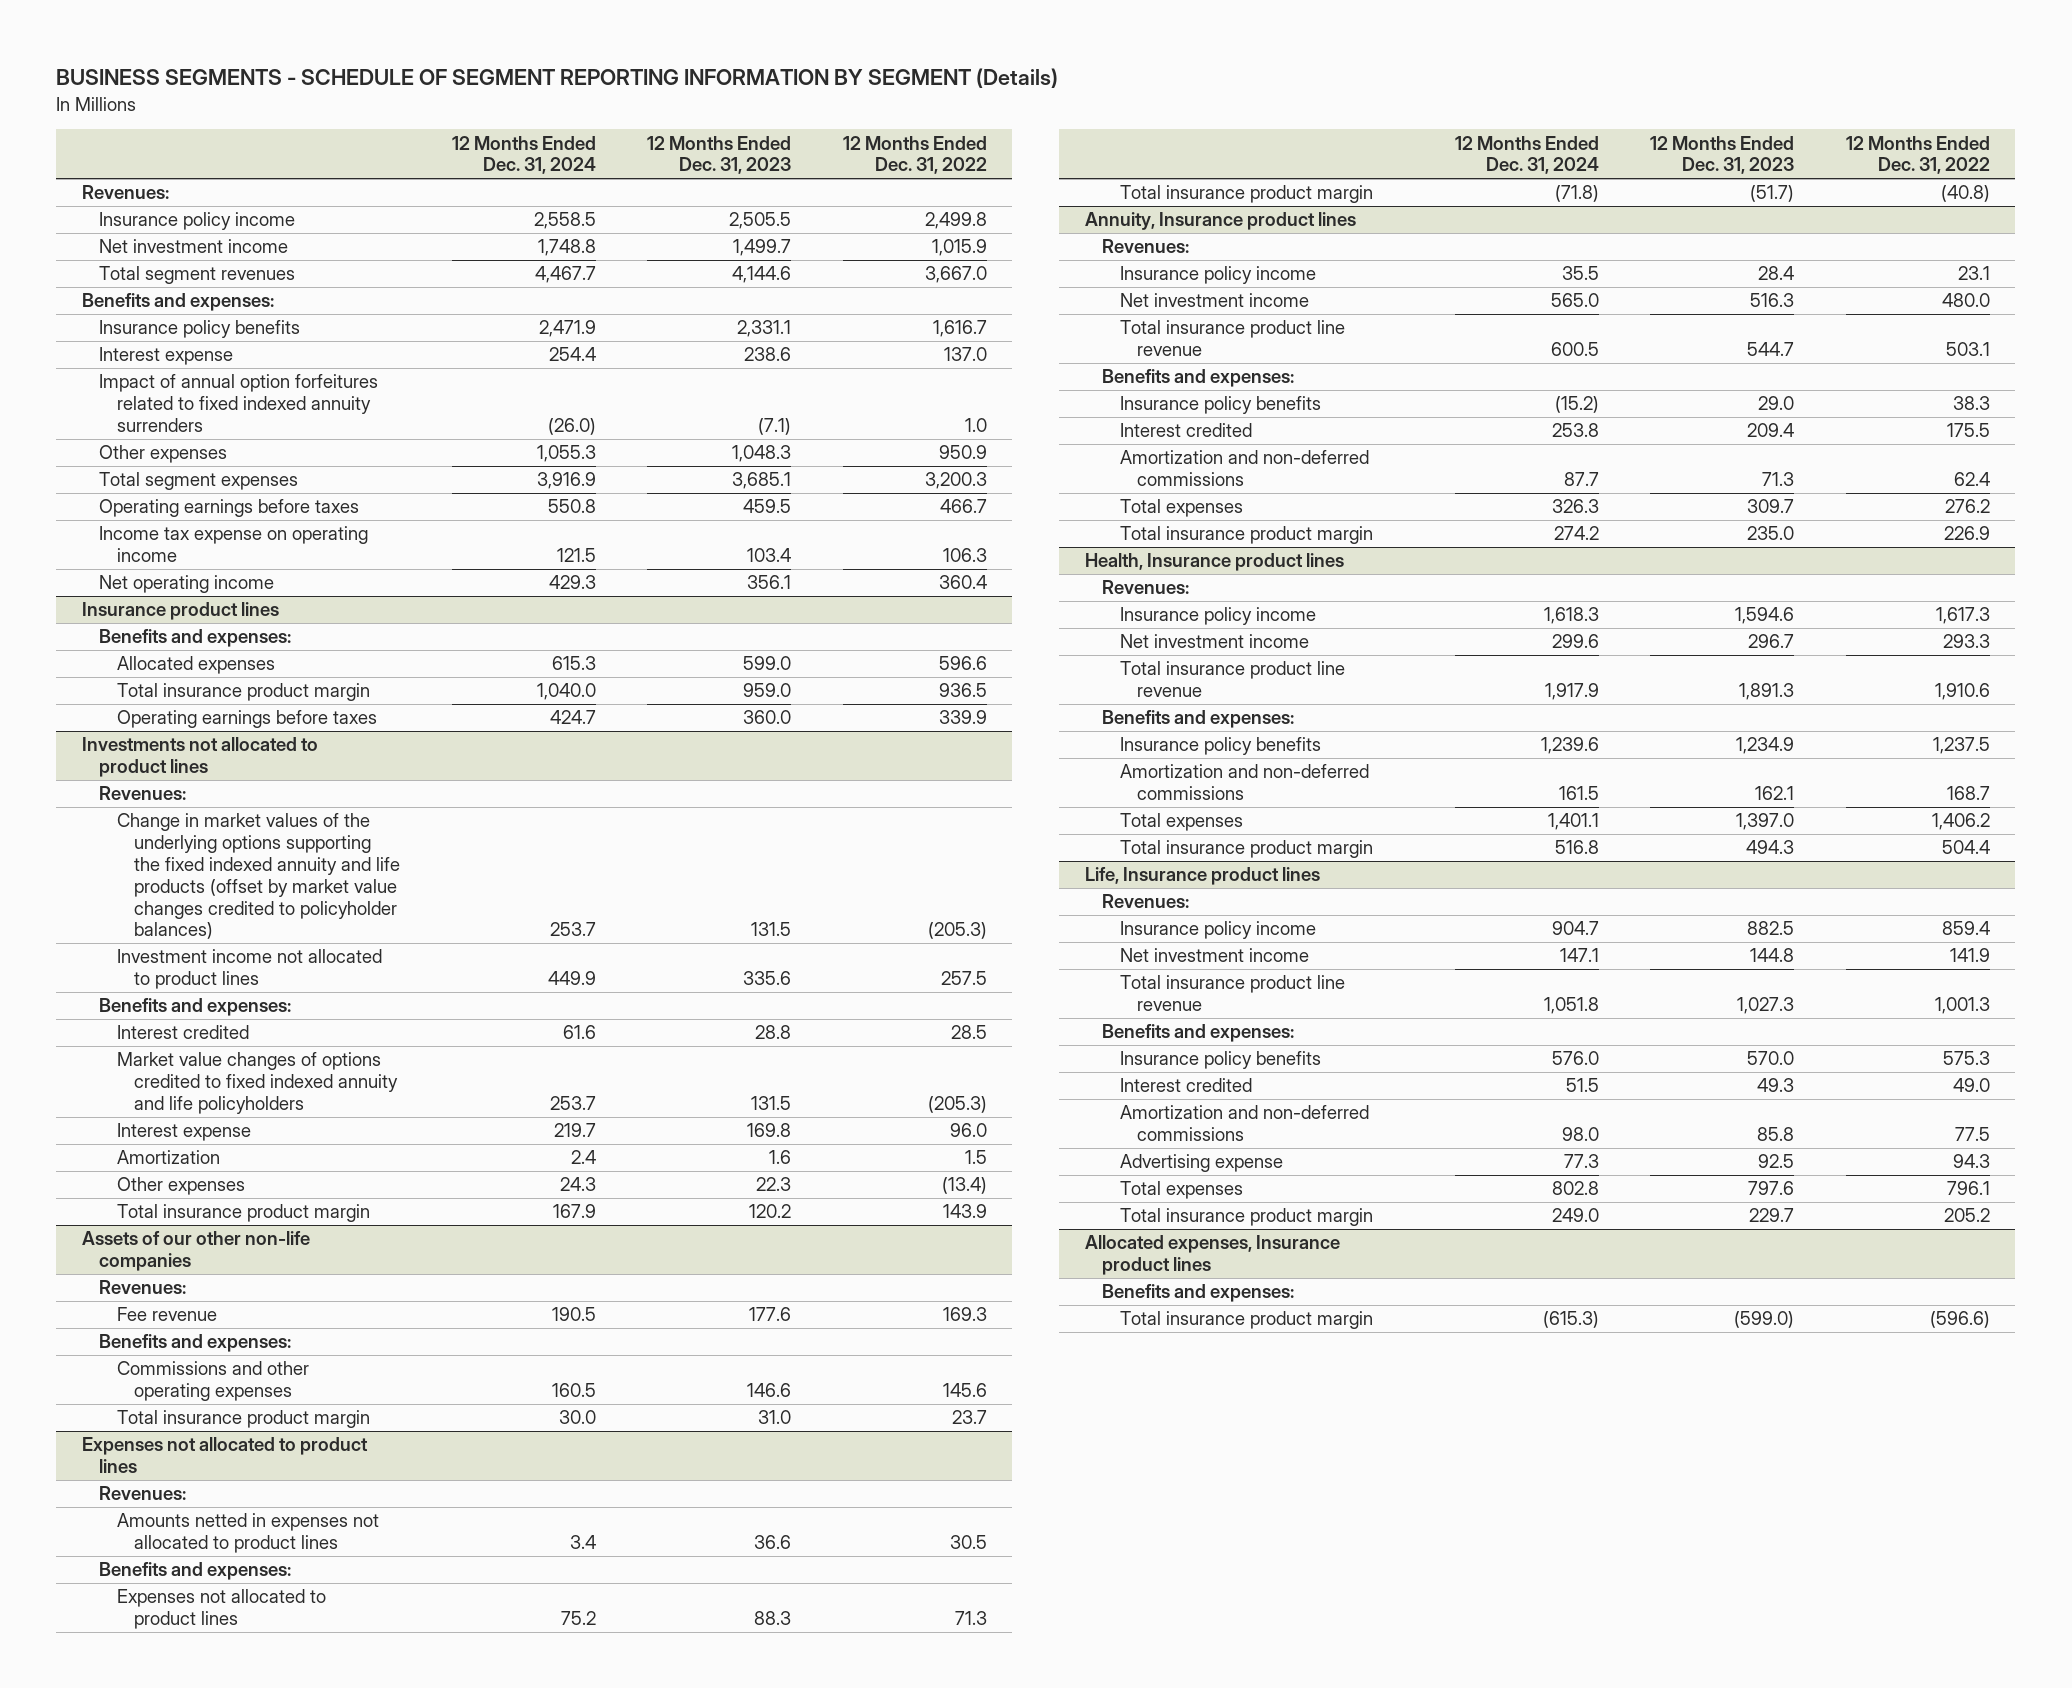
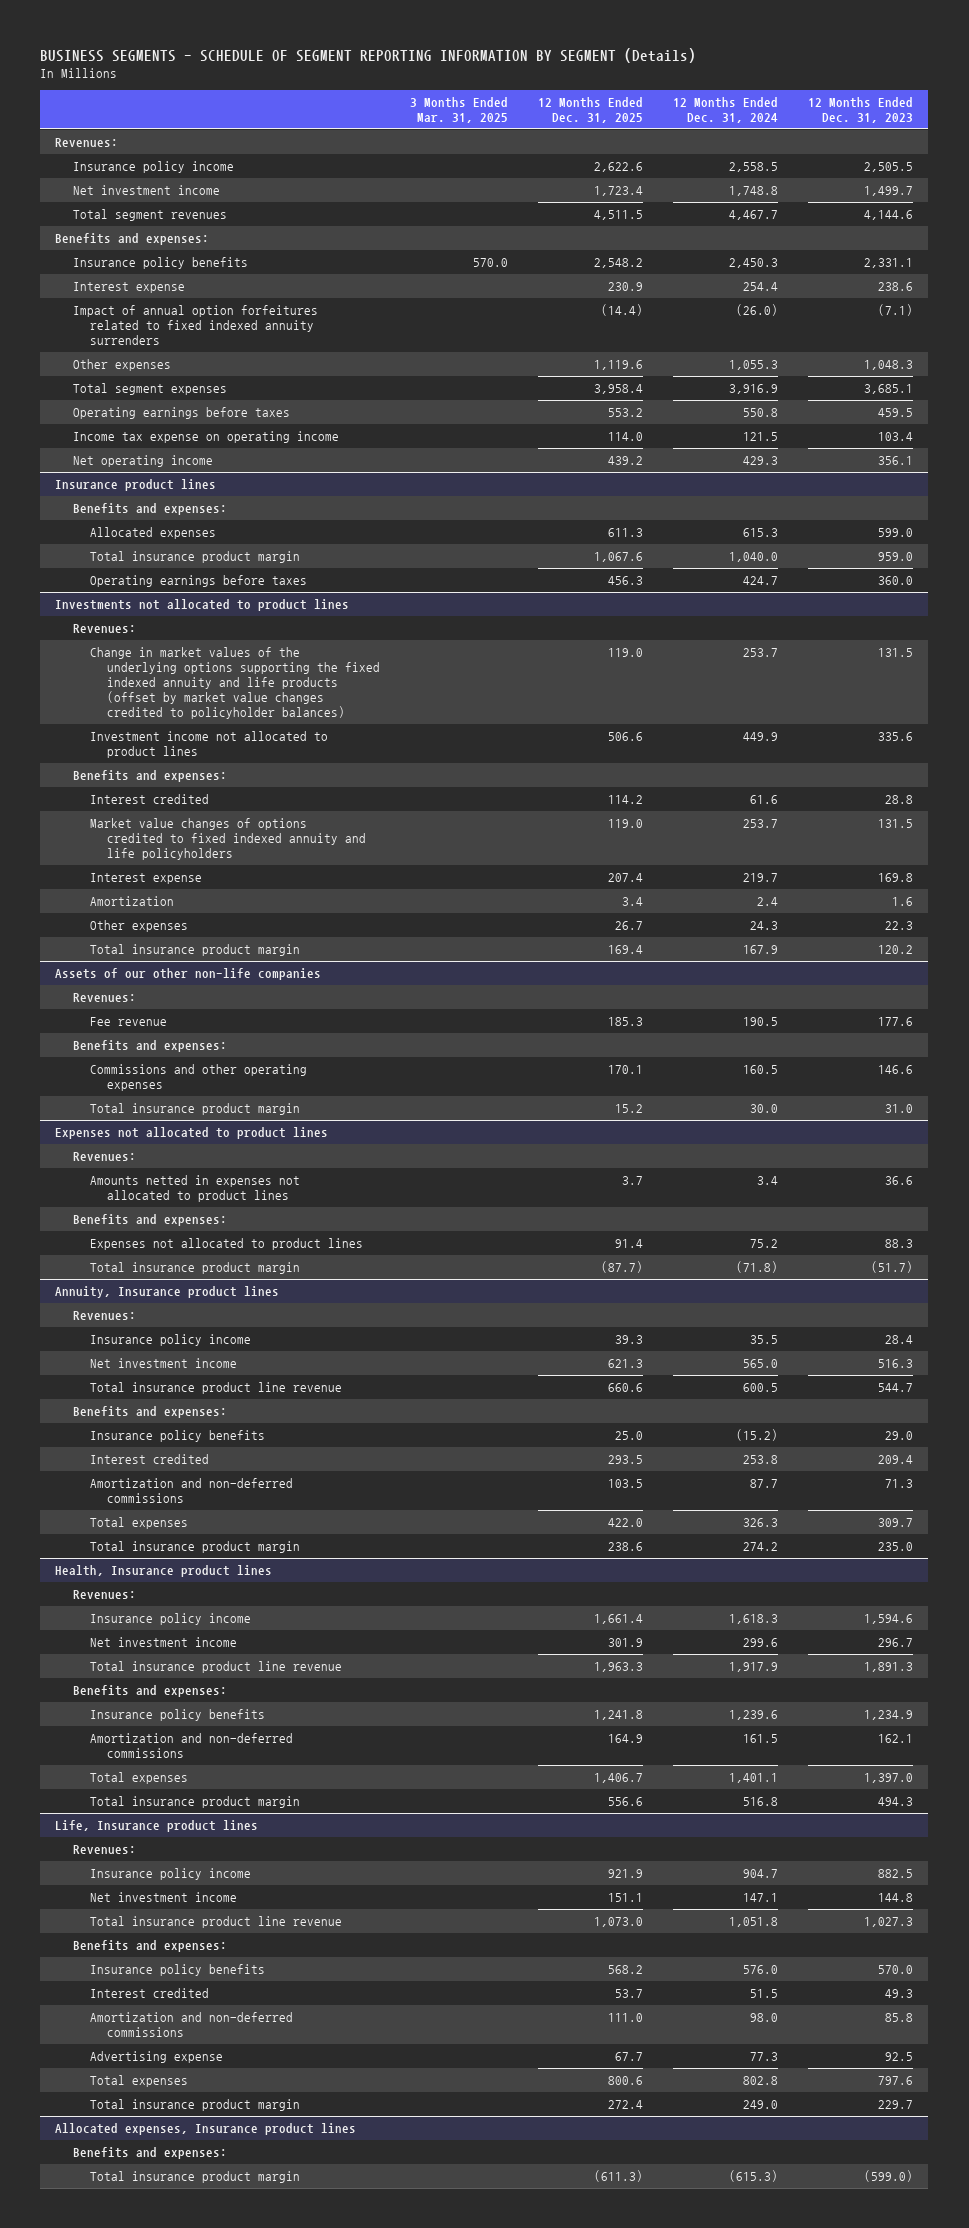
[842,135,987,175] 12 Months Ended Dec. 31, 2022 -> none
none -> [409,96,508,123] 3 Months Ended Mar. 31, 2025
none -> [538,96,644,123] 12 Months Ended Dec. 31, 2025
[538,320,596,338] 2,471.9 -> [729,258,779,269] 2,450.3

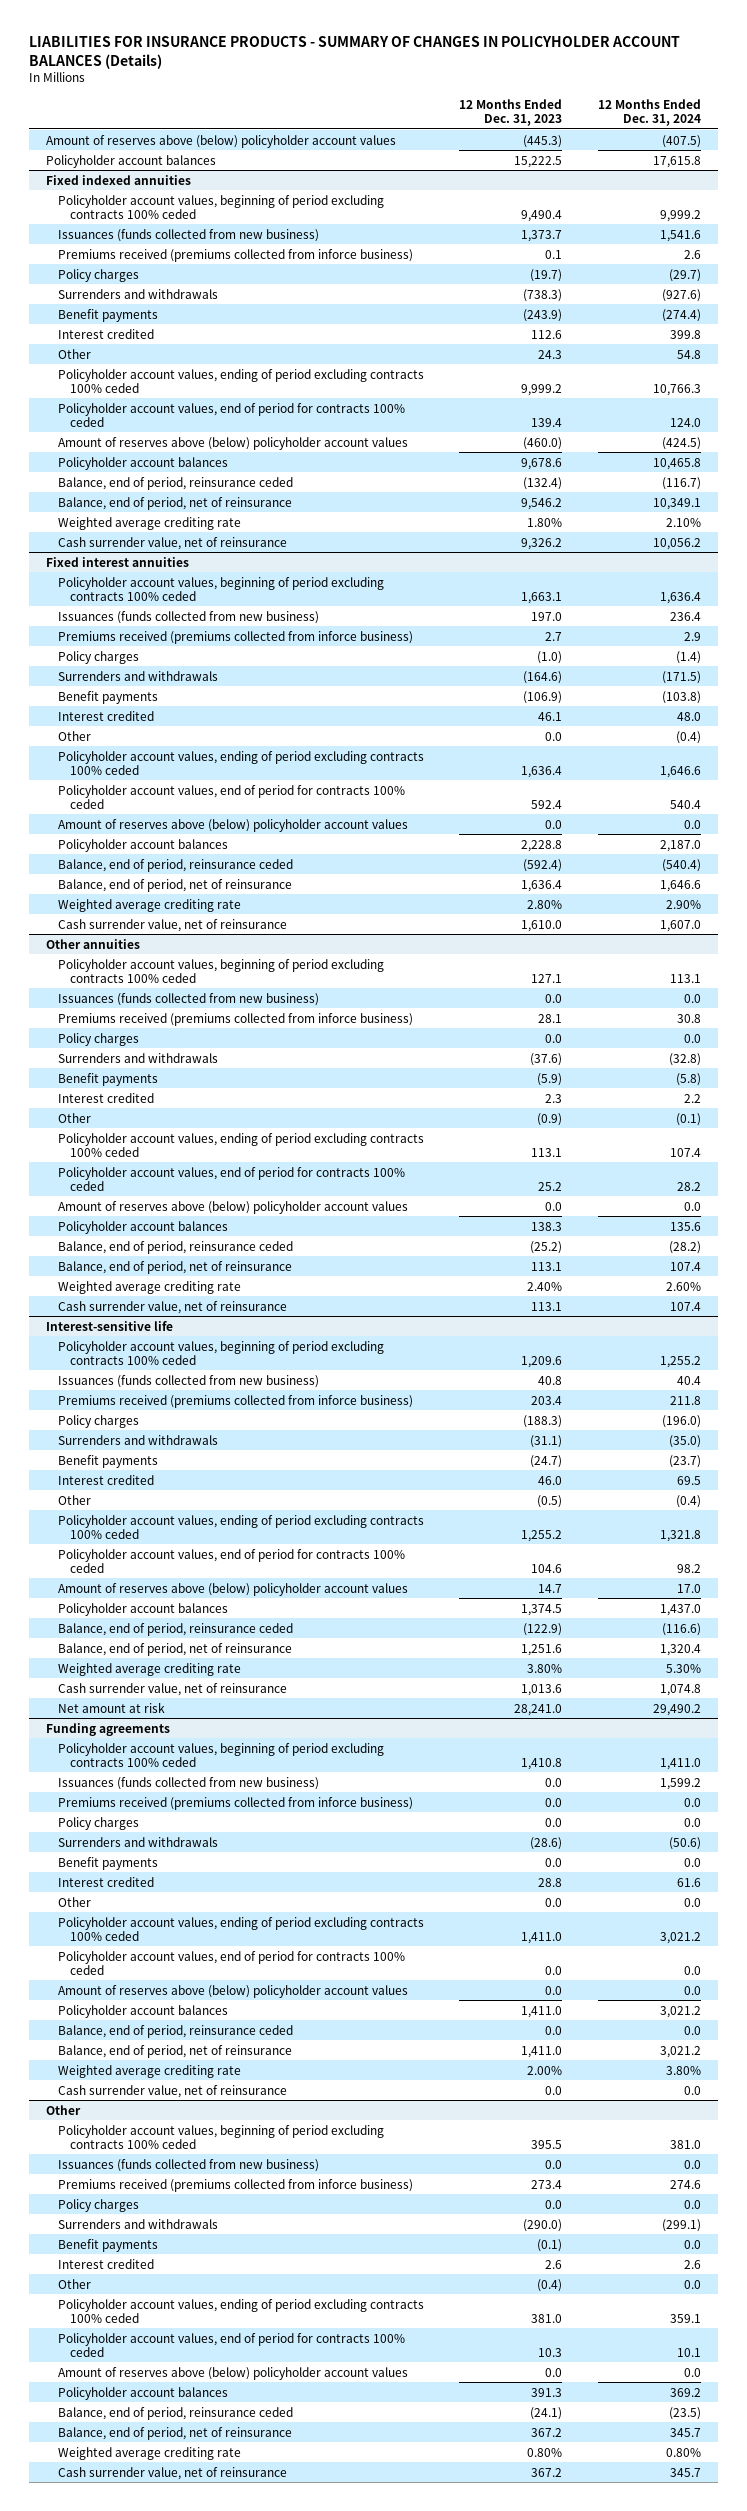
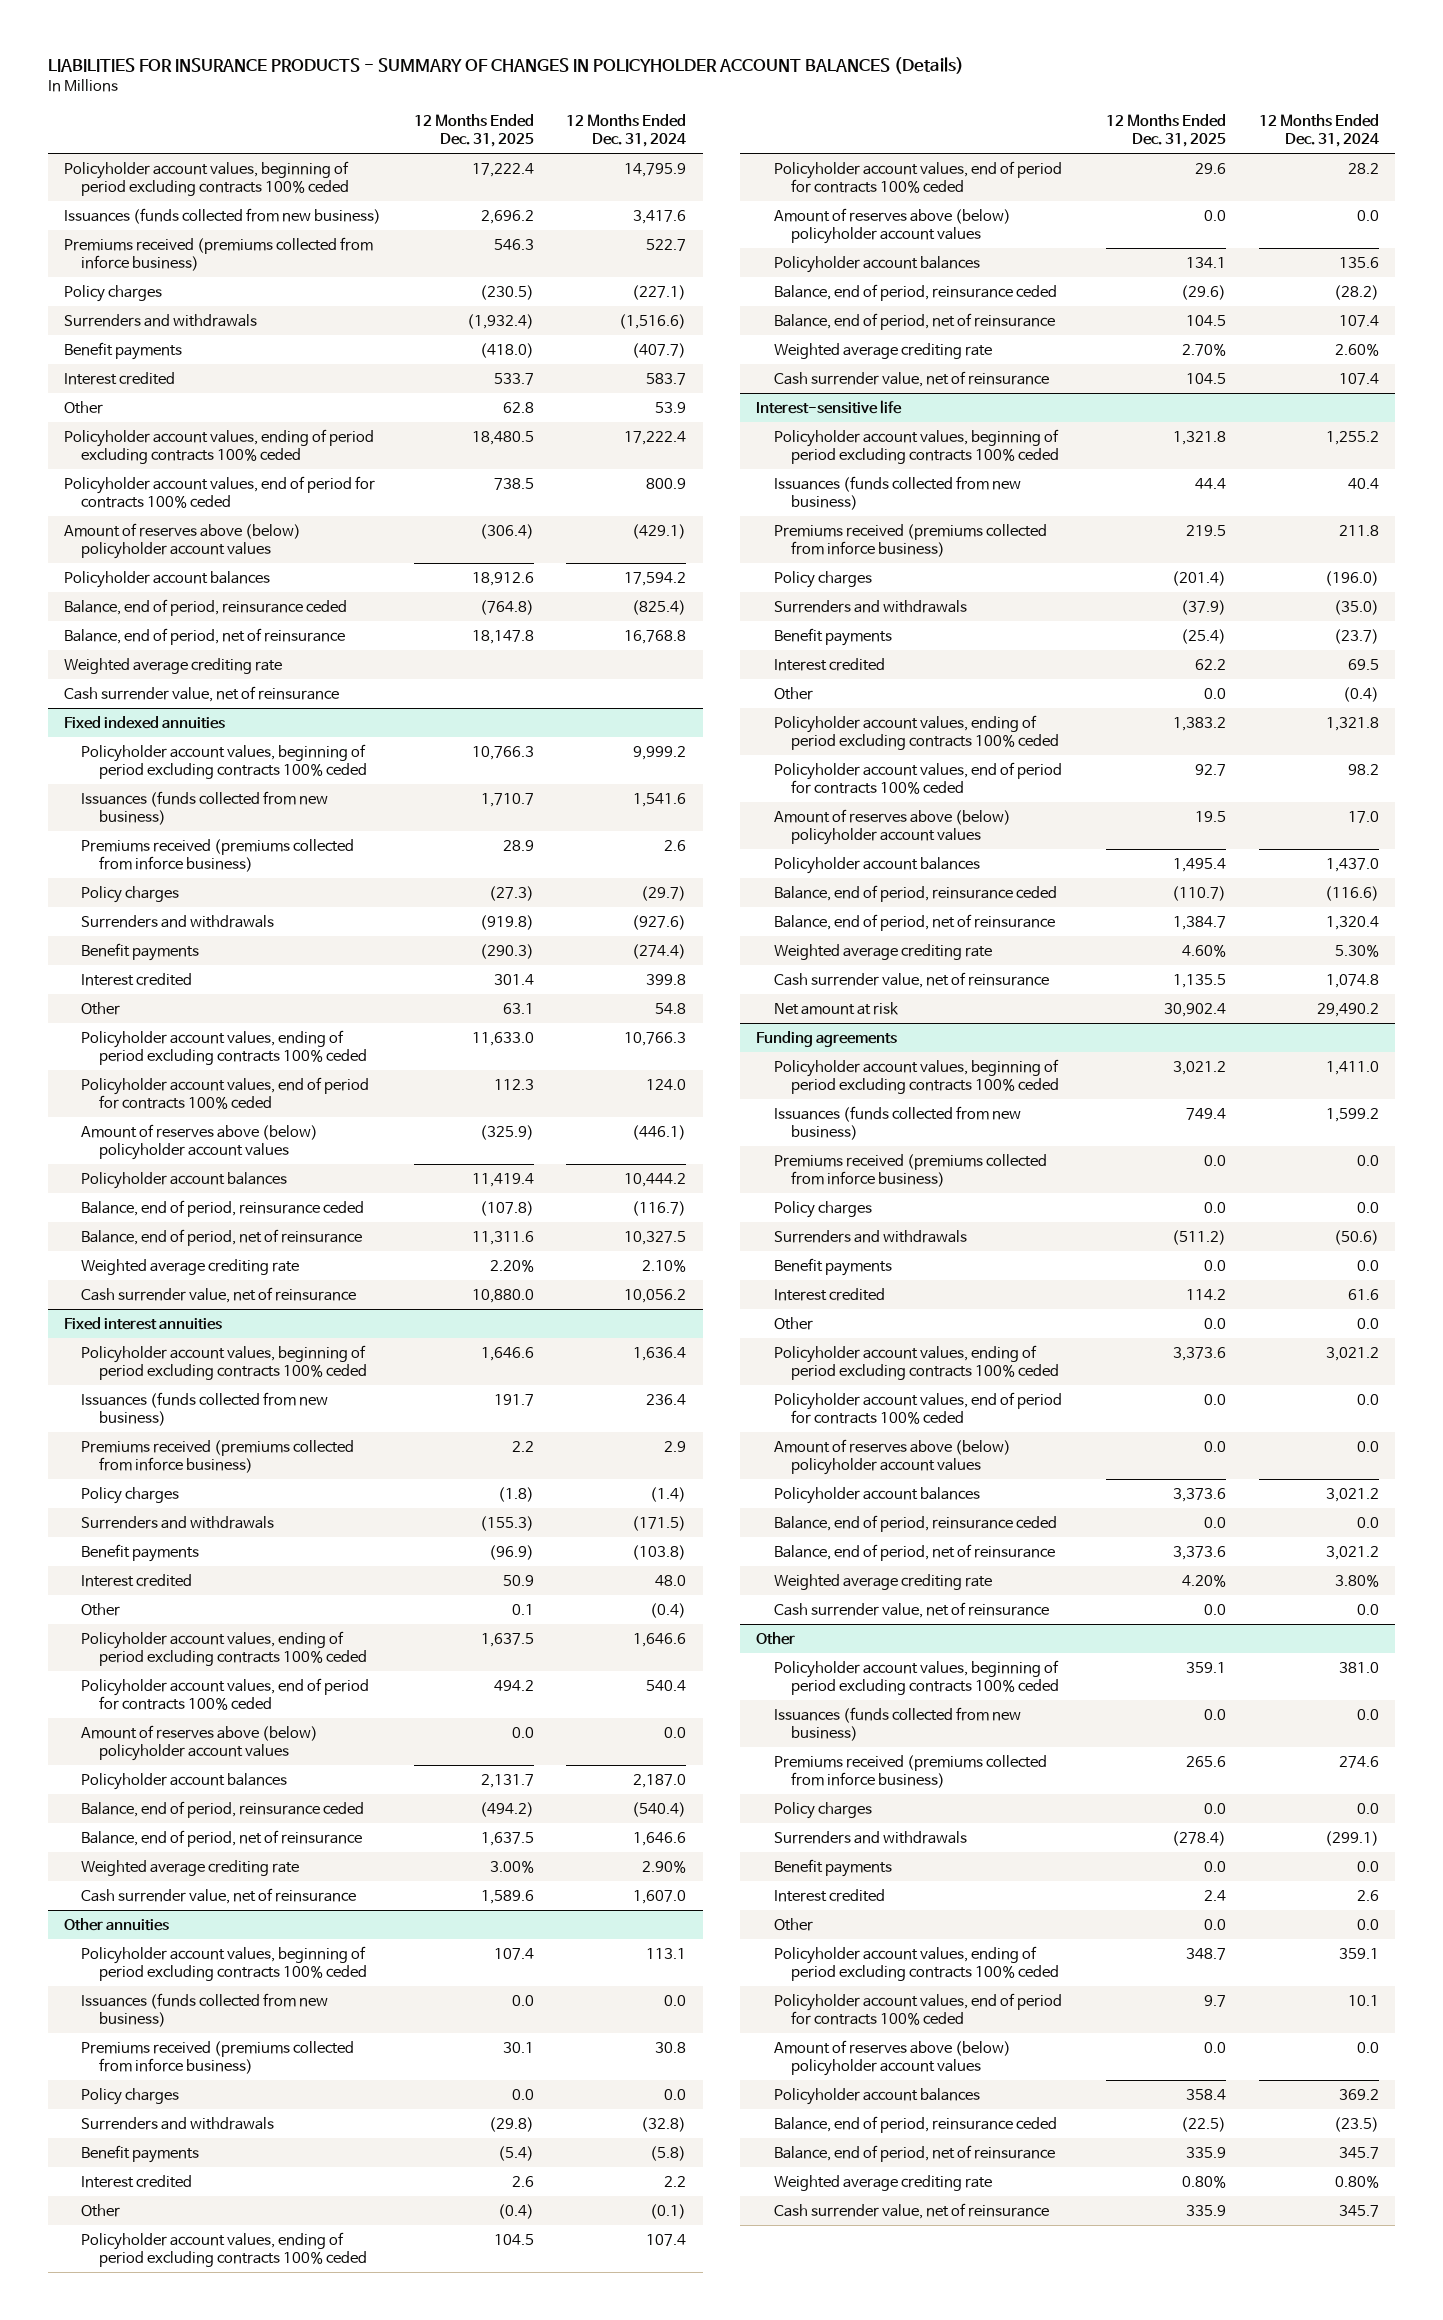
[459,98,563,127] 12 Months Ended Dec. 31, 2023 -> none
none -> [413,113,534,148] 12 Months Ended Dec. 31, 2025
none -> [64,160,350,197] Policyholder account values, beginning of period excluding contracts 100% ceded
none -> [64,207,382,224] Issuances (funds collected from new business)
none -> [64,236,374,272] Premiums received (premiums collected from inforce business)
none -> [64,284,163,302] Policy charges
none -> [64,313,258,327] Surrenders and withdrawals
none -> [64,341,183,360] Benefit payments
none -> [64,371,176,385] Interest credited
none -> [64,400,104,414] Other
none -> [64,428,375,465] Policyholder account values, ending of period excluding contracts 100% ceded
none -> [64,475,376,509] Policyholder account values, end of period for contracts 100% ceded
[661,134,701,148] (407.5) -> [632,523,687,539] (429.1)
[652,155,701,168] 17,615.8 -> [624,571,687,586] 17,594.2
none -> [64,598,348,616] Balance, end of period, reinsurance ceded
none -> [64,627,346,645] Balance, end of period, net of reinsurance
none -> [64,657,283,674] Weighted average crediting rate
none -> [64,685,340,702] Cash surrender value, net of reinsurance
[661,436,701,450] (424.5) -> [632,1124,687,1140] (446.1)
[652,457,701,470] 10,465.8 -> [624,1172,687,1187] 10,444.2
[652,497,701,510] 10,349.1 -> [624,1230,687,1245] 10,327.5

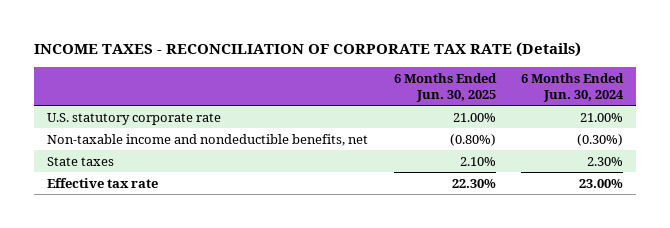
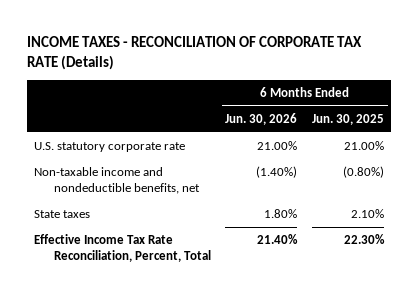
[521,73,625,102] 6 Months Ended Jun. 30, 2024 -> none
none -> [225,113,298,126] Jun. 30, 2026
[46,177,158,188] Effective tax rate -> [33,234,211,263] Effective Income Tax Rate Reconciliation, Percent, Total

